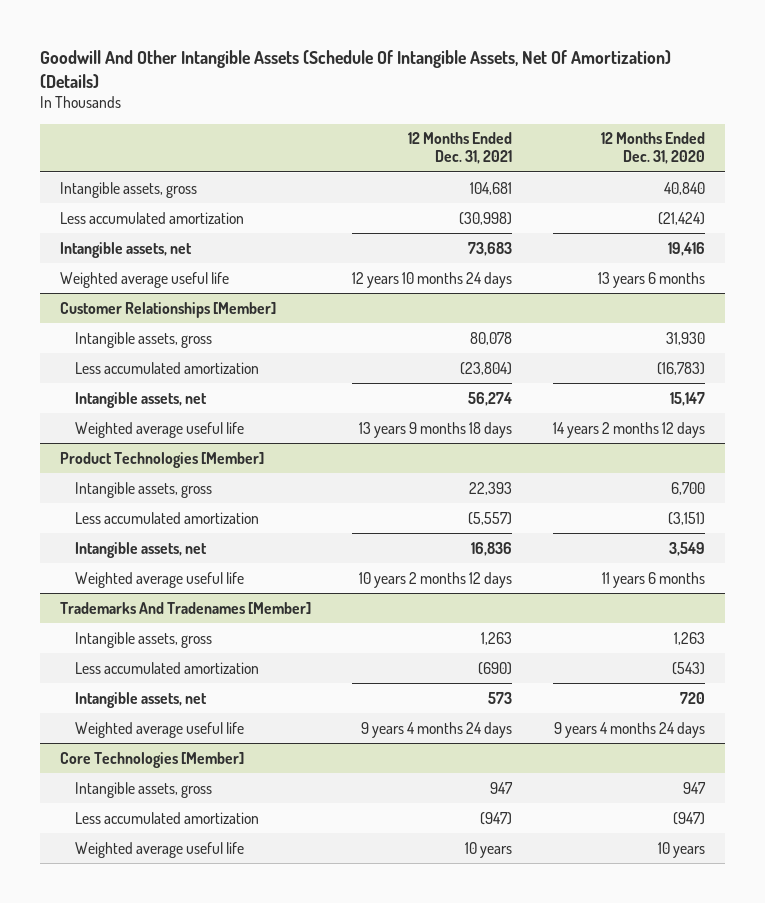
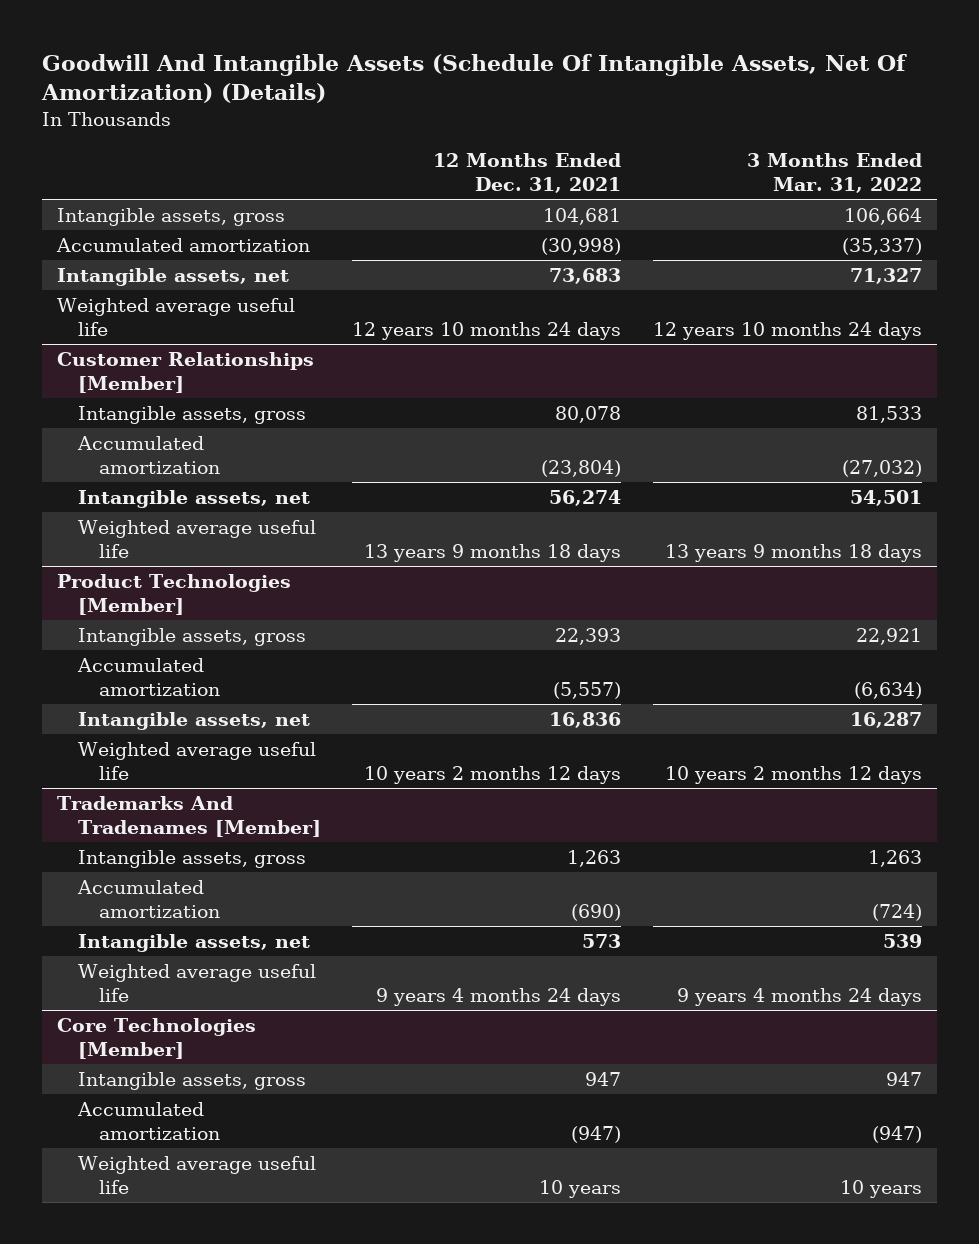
[40,49,672,88] Goodwill And Other Intangible Assets (Schedule Of Intangible Assets, Net Of Amortization) (Details) -> [40,54,907,104] Goodwill And Intangible Assets (Schedule Of Intangible Assets, Net Of Amortization) (Details)
[600,132,705,165] 12 Months Ended Dec. 31, 2020 -> none
none -> [746,152,922,193] 3 Months Ended Mar. 31, 2022
[60,211,245,224] Less accumulated amortization -> [56,238,311,253] Accumulated amortization
[75,361,260,374] Less accumulated amortization -> [77,436,220,475] Accumulated amortization
[75,511,260,524] Less accumulated amortization -> [77,658,220,697] Accumulated amortization
[75,661,260,674] Less accumulated amortization -> [77,880,220,919] Accumulated amortization
[75,811,260,824] Less accumulated amortization -> [77,1102,220,1141] Accumulated amortization

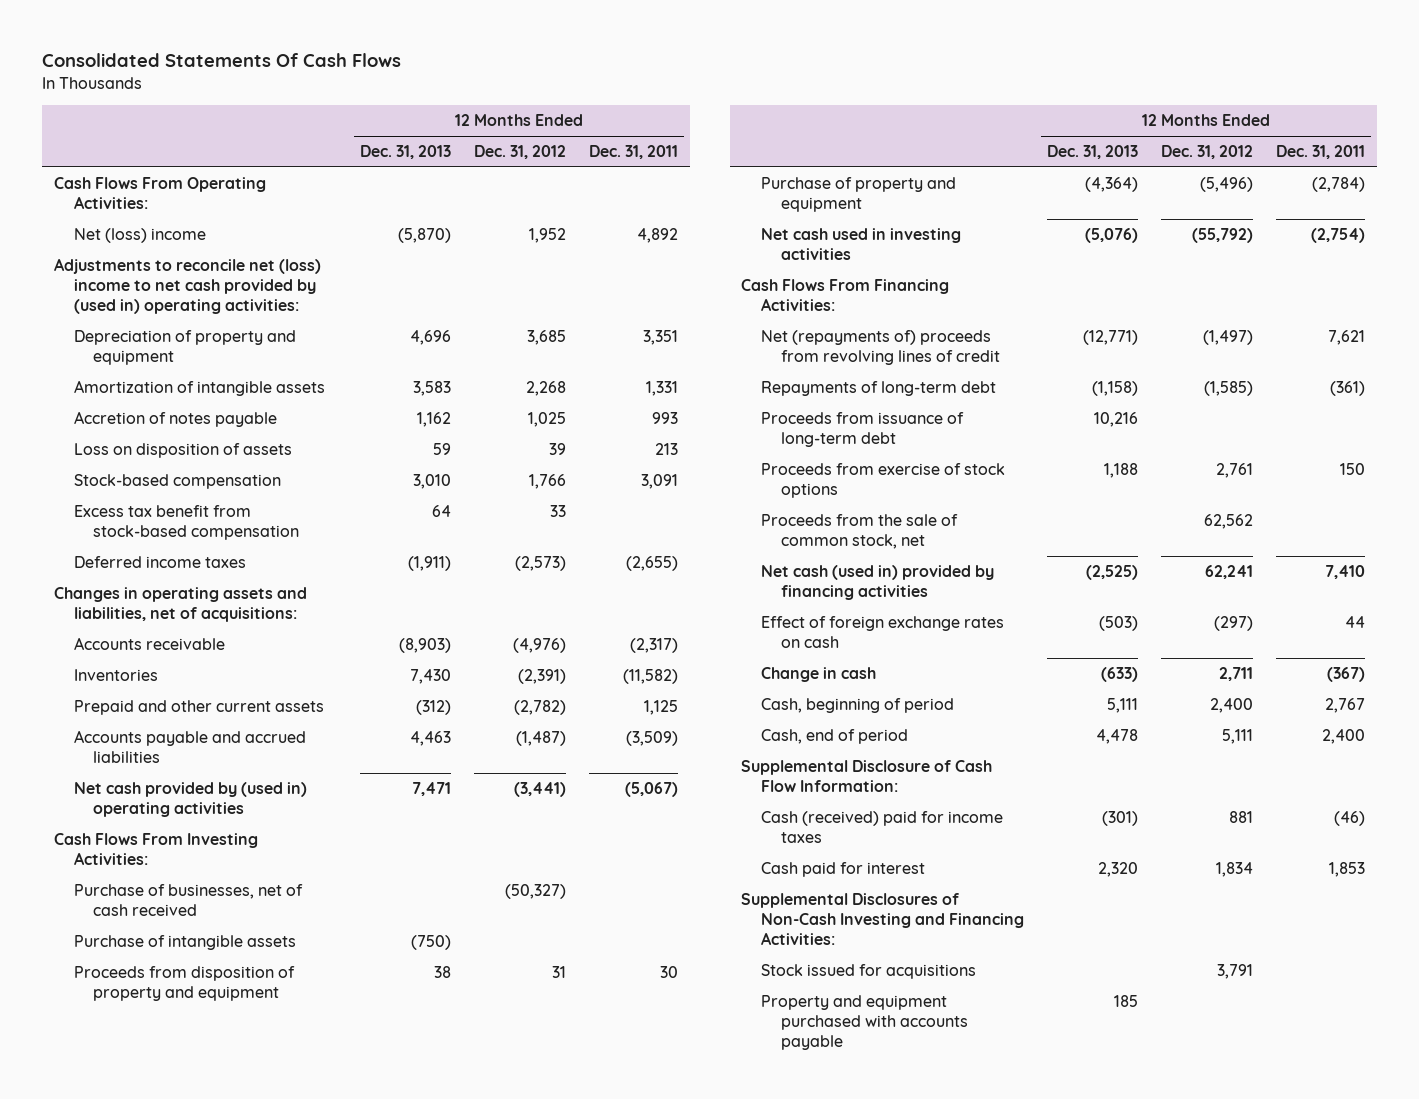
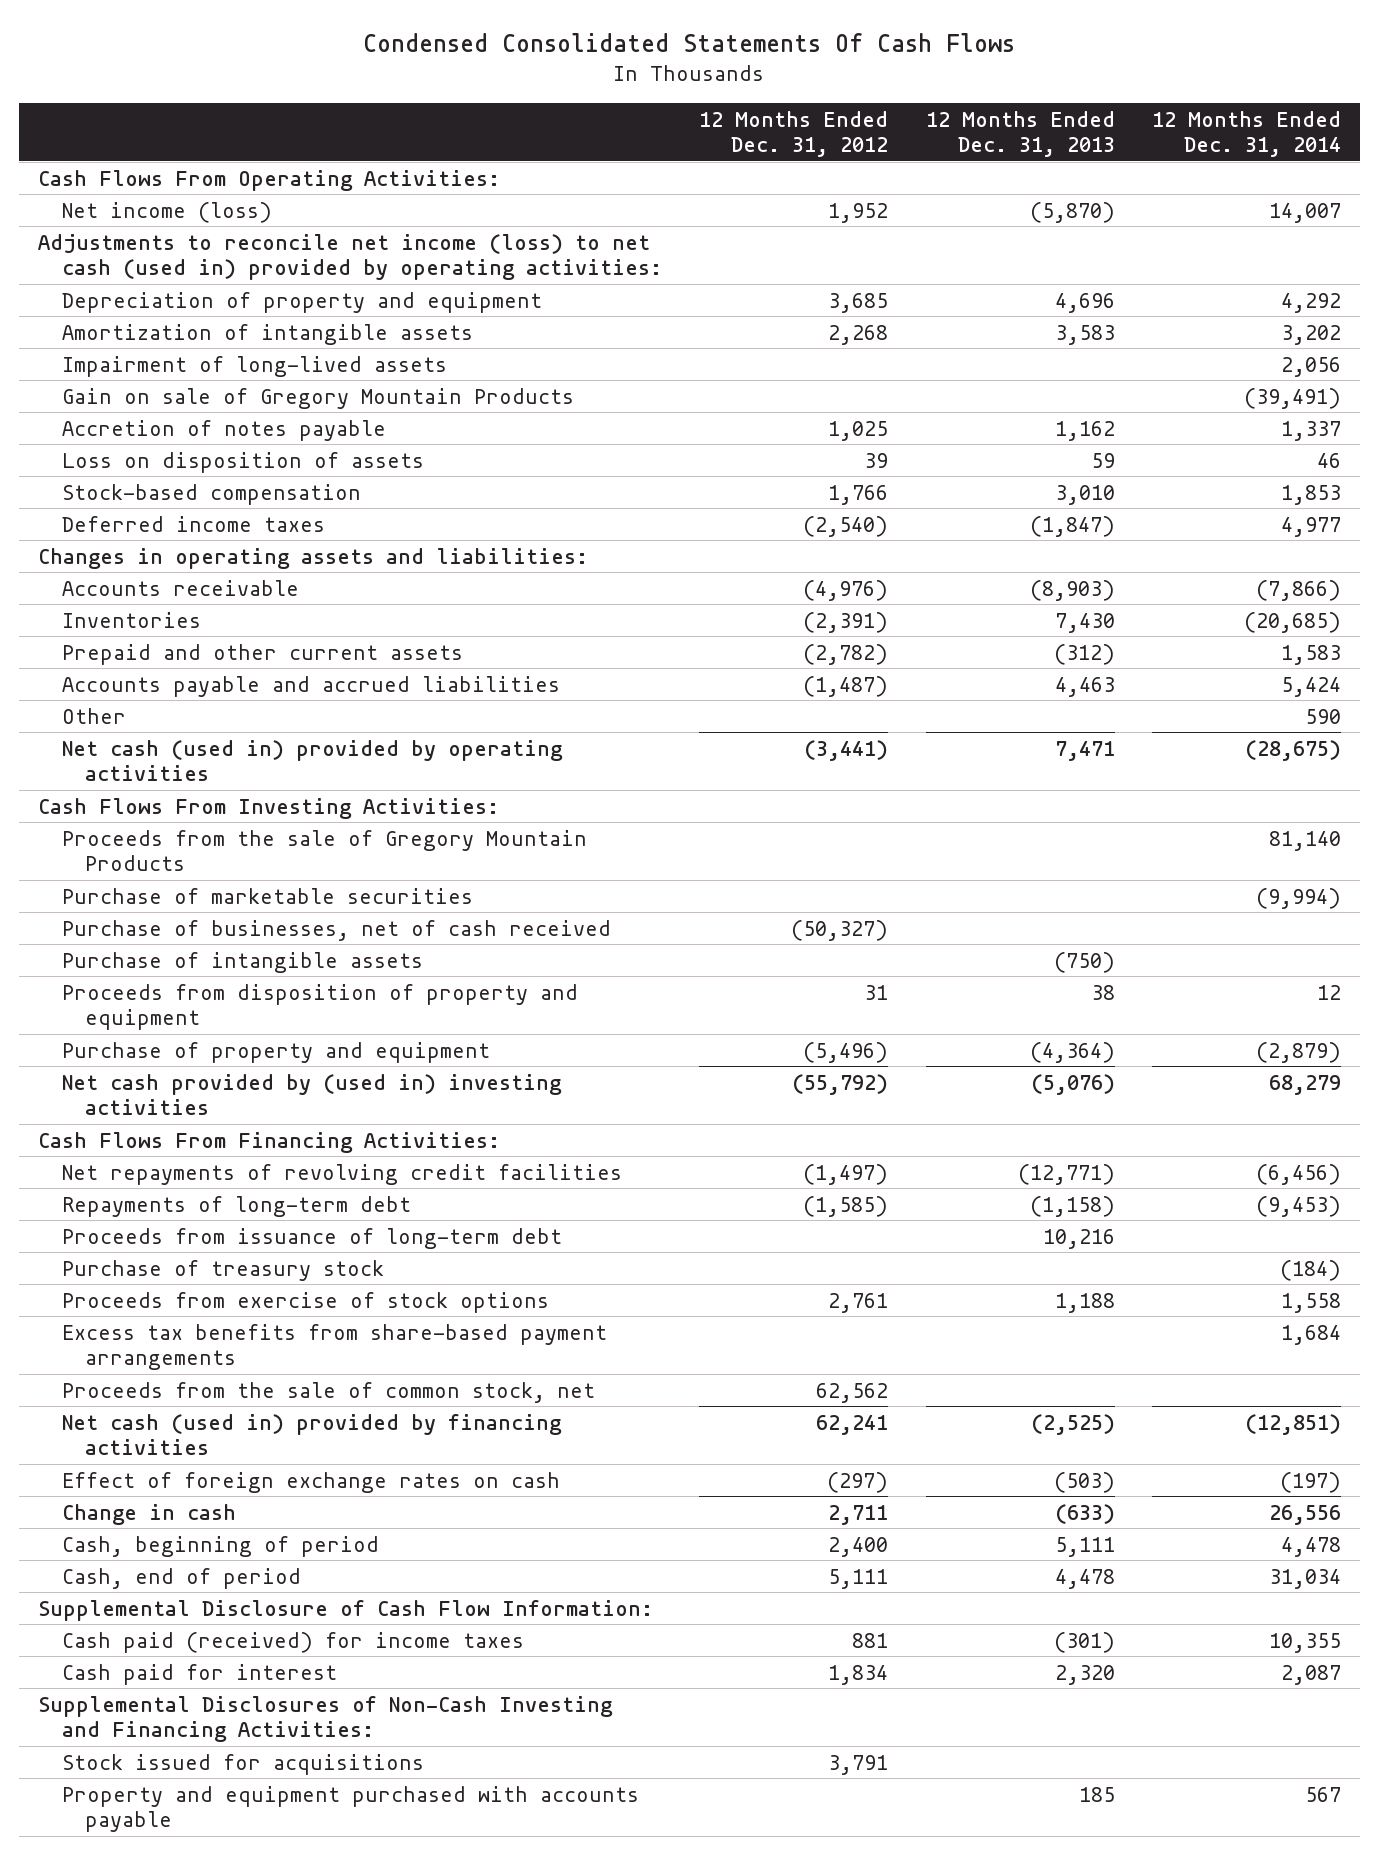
[42,53,402,68] Consolidated Statements Of Cash Flows -> [363,33,1016,53] Condensed Consolidated Statements Of Cash Flows
[588,145,678,160] Dec. 31, 2011 -> none
none -> [1152,110,1342,157] 12 Months Ended Dec. 31, 2014
[73,228,206,244] Net (loss) income -> [61,201,272,223] Net income (loss)
[54,258,322,315] Adjustments to reconcile net (loss) income to net cash provided by (used in) operating activities: -> [37,233,662,280] Adjustments to reconcile net income (loss) to net cash (used in) provided by operating activities:
none -> [61,355,447,377] Impairment of long-lived assets
none -> [61,387,574,409] Gain on sale of Gregory Mountain Products
[73,505,300,541] Excess tax benefit from stock-based compensation -> none
[407,556,451,572] (1,911) -> [1029,515,1115,537] (1,847)
[514,556,566,572] (2,573) -> [803,515,889,537] (2,540)
[54,587,308,623] Changes in operating assets and liabilities, net of acquisitions: -> [37,547,588,569] Changes in operating assets and liabilities:
none -> [61,707,126,724] Other
[73,782,307,818] Net cash provided by (used in) operating activities -> [61,739,563,781] Net cash (used in) provided by operating activities
none -> [61,829,587,871] Proceeds from the sale of Gregory Mountain Products
none -> [61,887,473,904] Purchase of marketable securities
[760,228,961,261] Net cash used in investing activities -> [61,1073,562,1115] Net cash provided by (used in) investing activities
[760,330,1000,366] Net (repayments of) proceeds from revolving lines of credit -> [61,1163,622,1185] Net repayments of revolving credit facilities
none -> [61,1259,384,1281] Purchase of treasury stock
none -> [61,1323,607,1370] Excess tax benefits from share-based payment arrangements
[760,811,1003,844] Cash (received) paid for income taxes -> [61,1631,524,1653] Cash paid (received) for income taxes

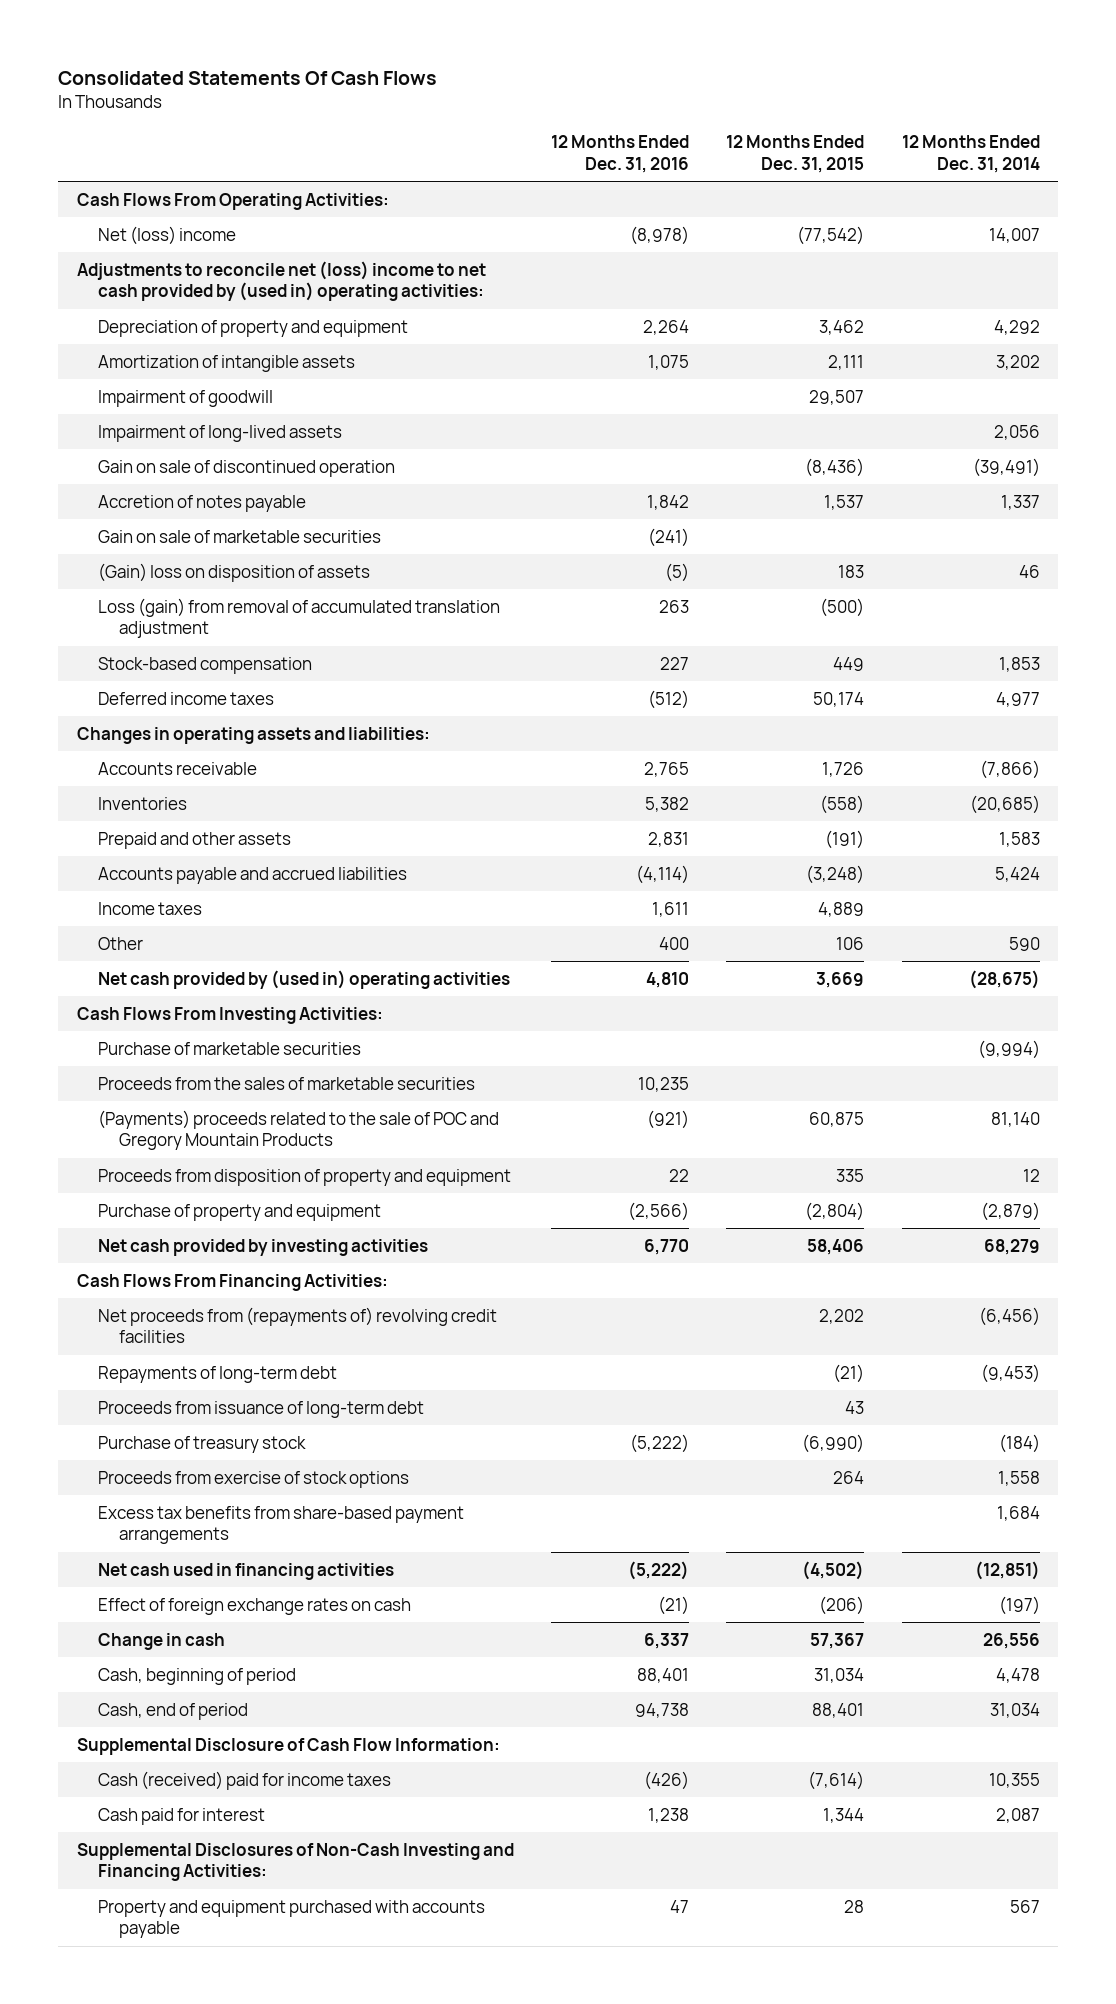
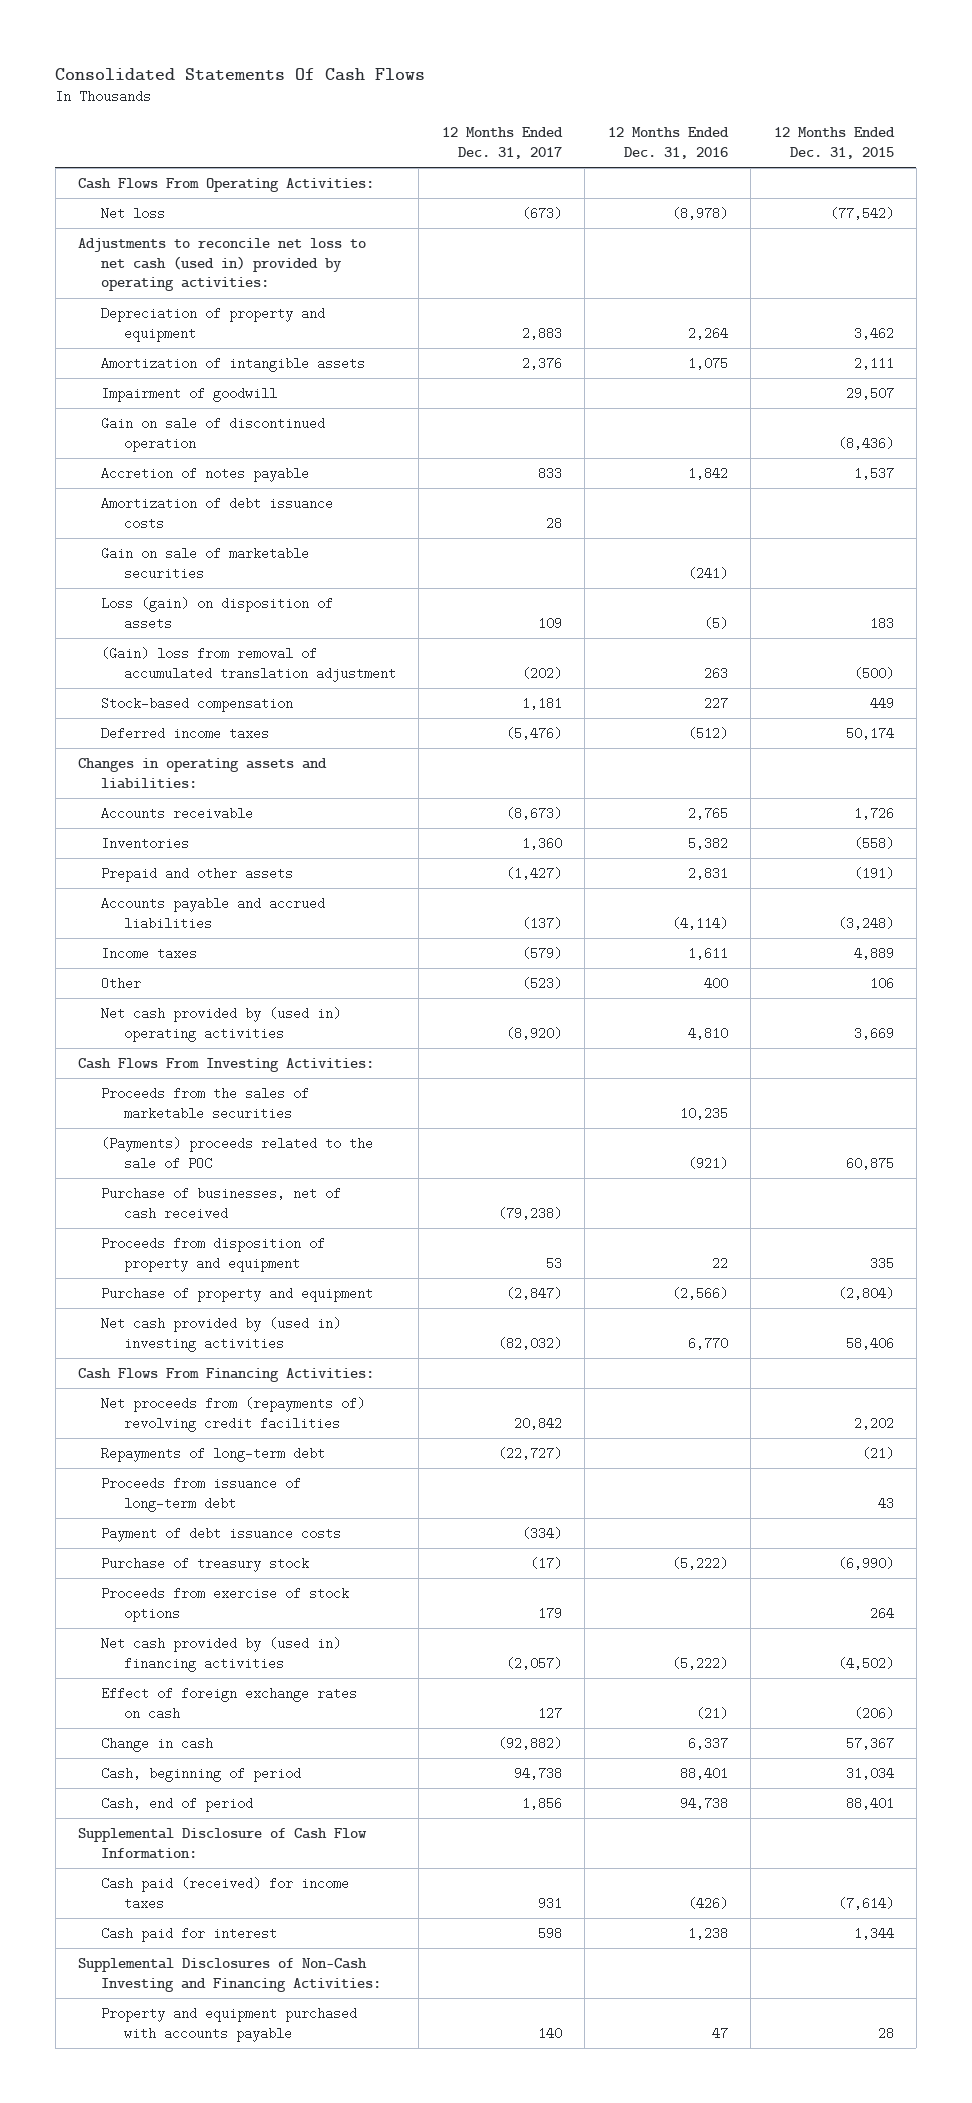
[901,135,1040,174] 12 Months Ended Dec. 31, 2014 -> none
none -> [441,127,563,159] 12 Months Ended Dec. 31, 2017
[97,225,236,245] Net (loss) income -> [100,206,165,220] Net loss
[76,260,486,302] Adjustments to reconcile net (loss) income to net cash provided by (used in) operating activities: -> [78,237,367,292] Adjustments to reconcile net loss to net cash (used in) provided by operating activities:
[97,424,342,442] Impairment of long-lived assets -> none
none -> [100,496,333,530] Amortization of debt issuance costs
[97,562,370,582] (Gain) loss on disposition of assets -> [100,596,333,630] Loss (gain) on disposition of assets
[97,597,500,639] Loss (gain) from removal of accumulated translation adjustment -> [100,646,396,682] (Gain) loss from removal of accumulated translation adjustment
[97,1041,361,1055] Purchase of marketable securities -> none
[97,1109,499,1151] (Payments) proceeds related to the sale of POC and Gregory Mountain Products -> [100,1136,373,1170] (Payments) proceeds related to the sale of POC
none -> [100,1186,341,1220] Purchase of businesses, net of cash received
[97,1238,428,1256] Net cash provided by investing activities -> [100,1316,341,1352] Net cash provided by (used in) investing activities
none -> [100,1526,341,1542] Payment of debt issuance costs
[97,1505,464,1545] Excess tax benefits from share-based payment arrangements -> none
[97,1562,394,1580] Net cash used in financing activities -> [100,1636,341,1672] Net cash provided by (used in) financing activities
[97,1770,391,1790] Cash (received) paid for income taxes -> [100,1876,349,1910] Cash paid (received) for income taxes

